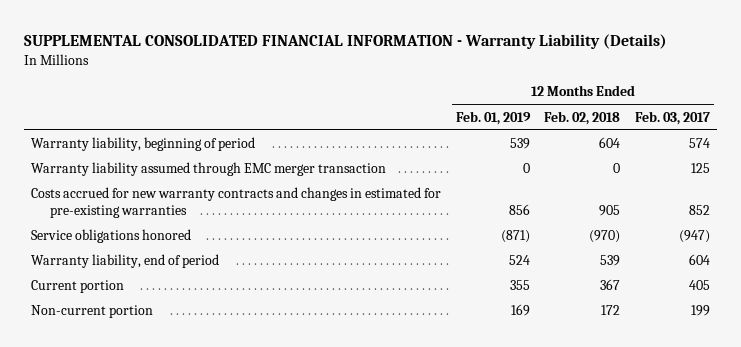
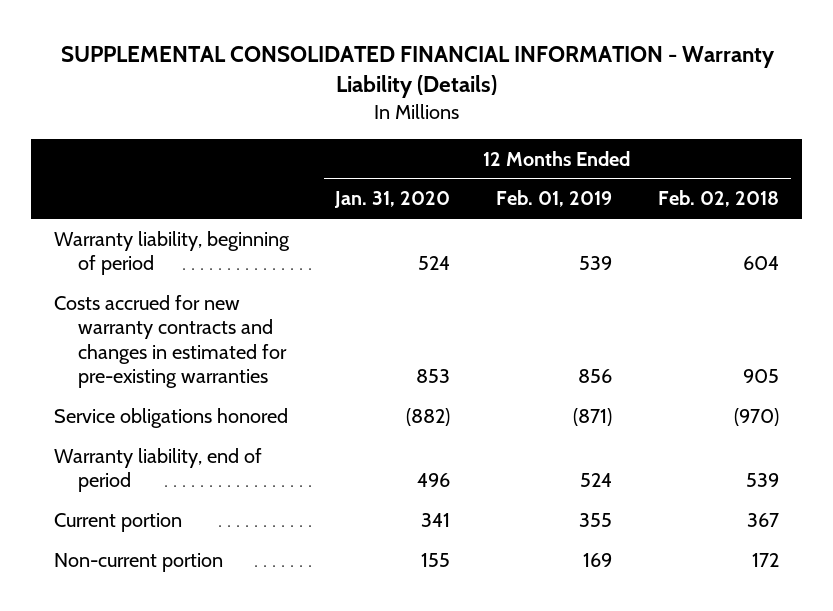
[635,110,711,125] Feb. 03, 2017 -> none
none -> [334,191,451,209] Jan. 31, 2020
[31,162,387,177] Warranty liability assumed through EMC merger transaction -> none

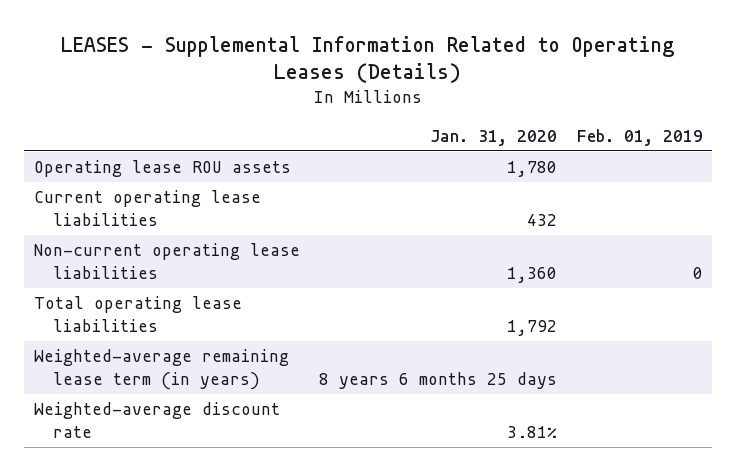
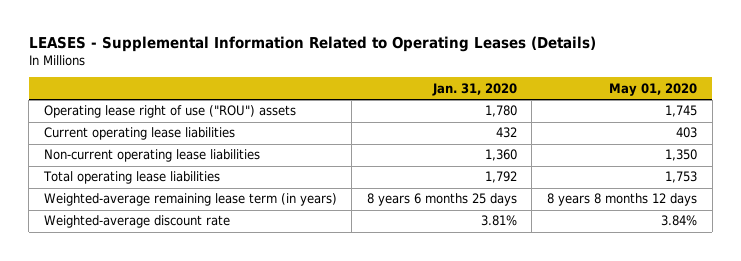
[576,128,703,146] Feb. 01, 2019 -> none
none -> [609,82,698,96] May 01, 2020
[33,160,291,178] Operating lease ROU assets -> [43,105,296,119] Operating lease right of use ("ROU") assets

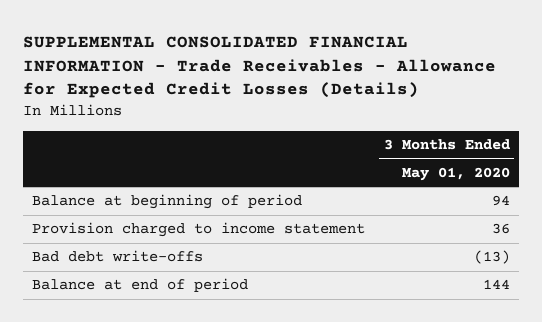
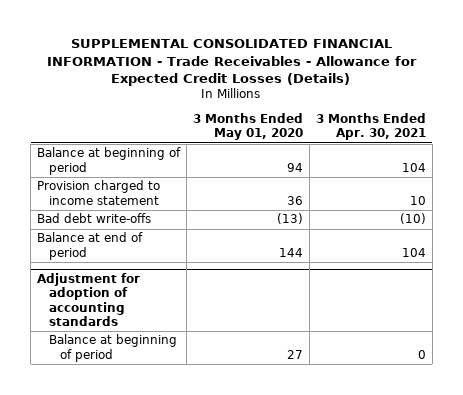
none -> [315,113,426,141] 3 Months Ended Apr. 30, 2021
none -> [37,272,141,326] Adjustment for adoption of accounting standards
none -> [48,334,177,362] Balance at beginning of period

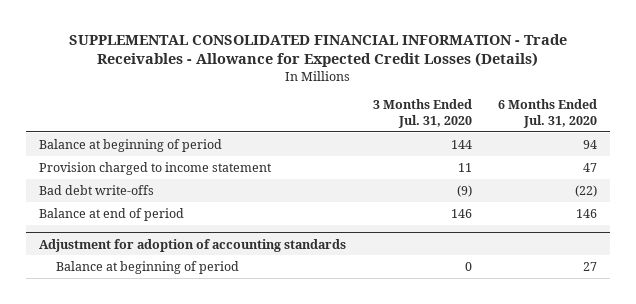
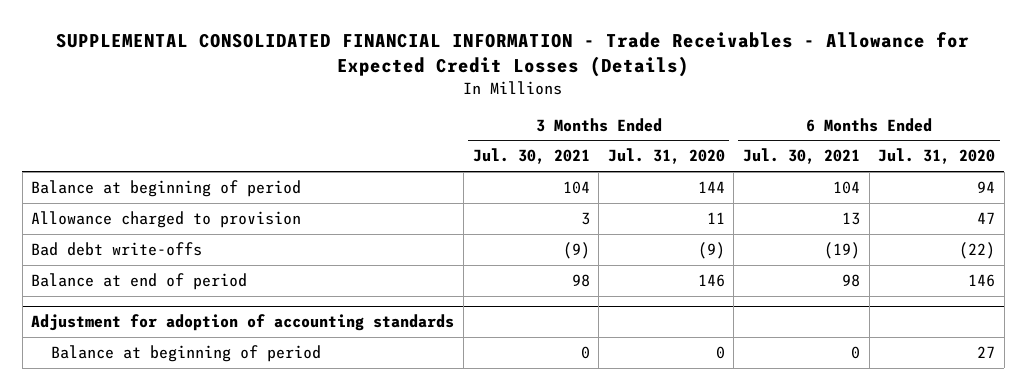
none -> [472,148,590,165] Jul. 30, 2021
none -> [742,148,860,165] Jul. 30, 2021
[39,161,273,175] Provision charged to income statement -> [31,210,302,228] Allowance charged to provision

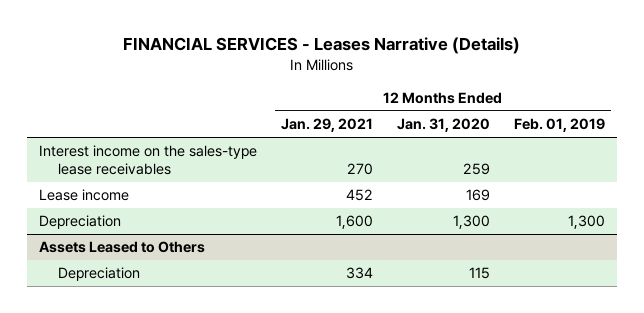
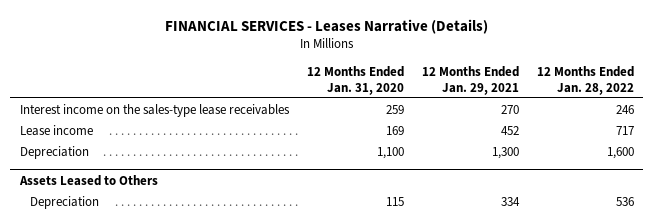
[513,118,605,133] Feb. 01, 2019 -> none
none -> [537,66,635,95] 12 Months Ended Jan. 28, 2022
[335,215,373,230] 1,600 -> [491,146,519,159] 1,300
[452,215,490,230] 1,300 -> [376,146,404,159] 1,100

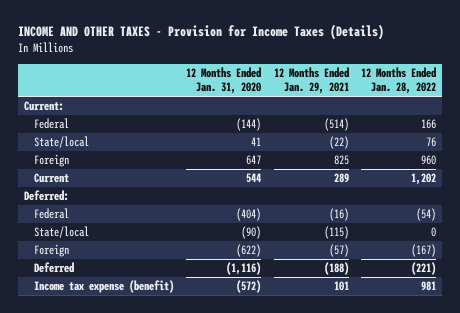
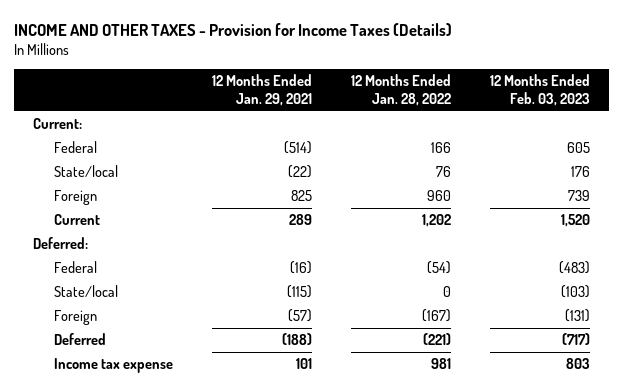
[186,67,262,95] 12 Months Ended Jan. 31, 2020 -> none
none -> [489,74,590,107] 12 Months Ended Feb. 03, 2023
[33,280,174,294] Income tax expense (benefit) -> [53,358,173,374] Income tax expense

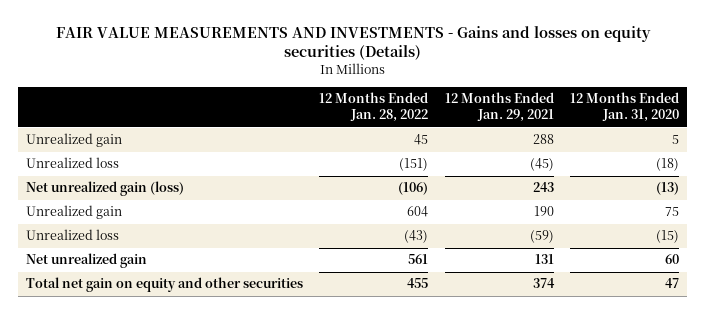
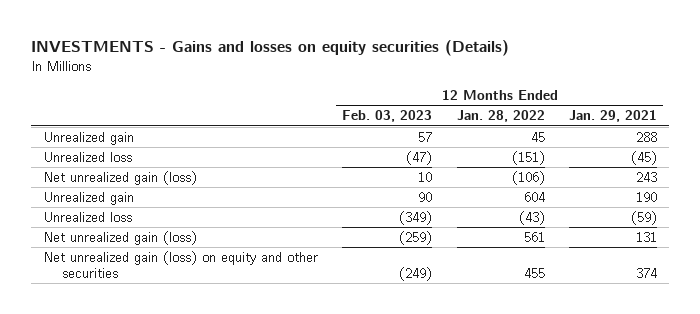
[55,25,651,61] FAIR VALUE MEASUREMENTS AND INVESTMENTS - Gains and losses on equity securities (Details) -> [30,40,509,57] INVESTMENTS - Gains and losses on equity securities (Details)
[569,92,679,123] 12 Months Ended Jan. 31, 2020 -> none
none -> [342,110,433,123] Feb. 03, 2023
[26,253,148,269] Net unrealized gain -> [42,230,197,245] Net unrealized gain (loss)
[26,277,304,293] Total net gain on equity and other securities -> [42,250,318,279] Net unrealized gain (loss) on equity and other securities

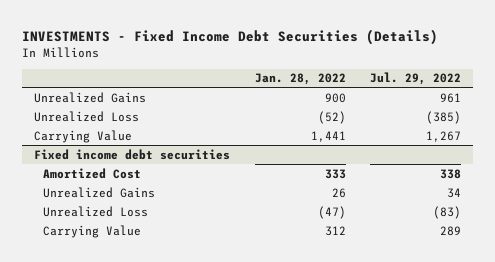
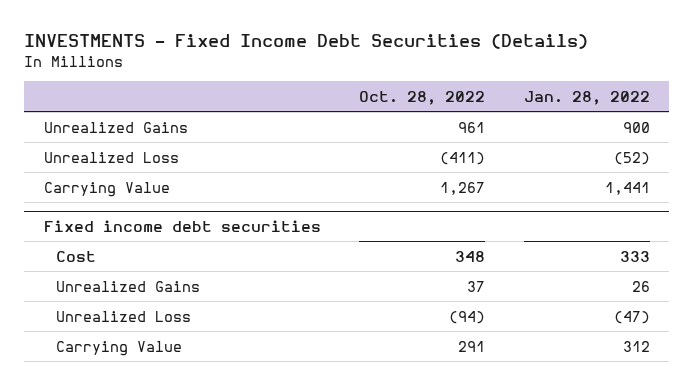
[369,72,461,86] Jul. 29, 2022 -> none
none -> [359,90,486,105] Oct. 28, 2022
[43,167,142,179] Amortized Cost -> [55,250,96,262] Cost

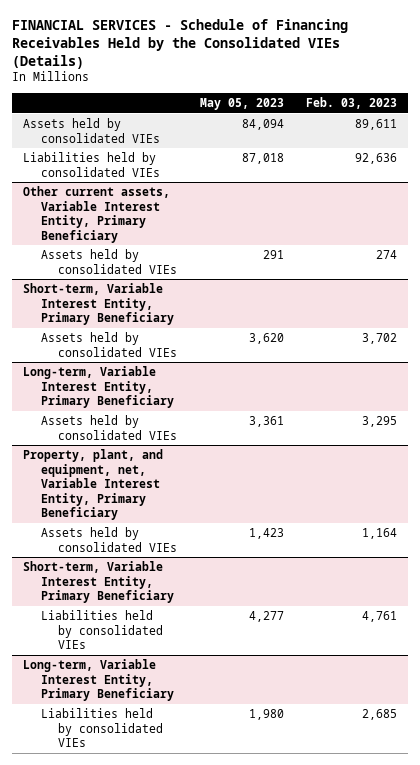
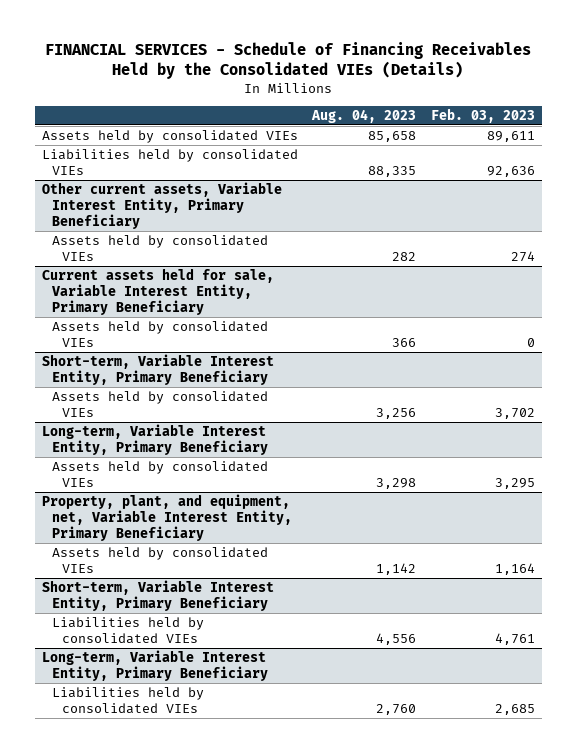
[199,98,284,111] May 05, 2023 -> none
none -> [311,108,417,123] Aug. 04, 2023
none -> [42,268,275,316] Current assets held for sale, Variable Interest Entity, Primary Beneficiary
none -> [52,321,269,348] Assets held by consolidated VIEs

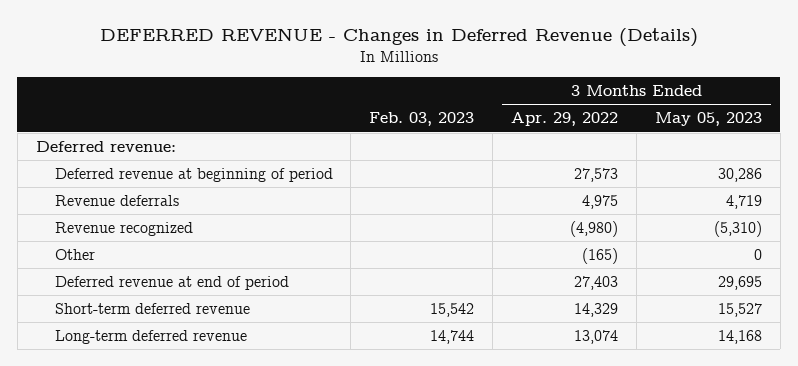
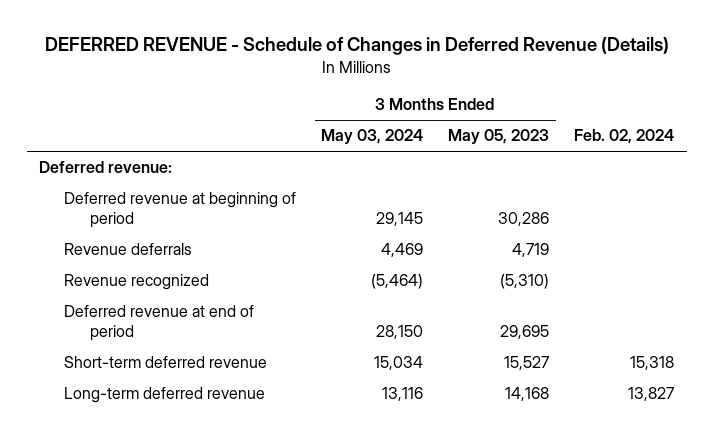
[99,28,698,48] DEFERRED REVENUE - Changes in Deferred Revenue (Details) -> [44,37,669,56] DEFERRED REVENUE - Schedule of Changes in Deferred Revenue (Details)
[369,112,475,127] Feb. 03, 2023 -> none
[511,112,619,127] Apr. 29, 2022 -> none
none -> [321,129,424,145] May 03, 2024
none -> [574,129,675,145] Feb. 02, 2024
[54,248,95,260] Other -> none

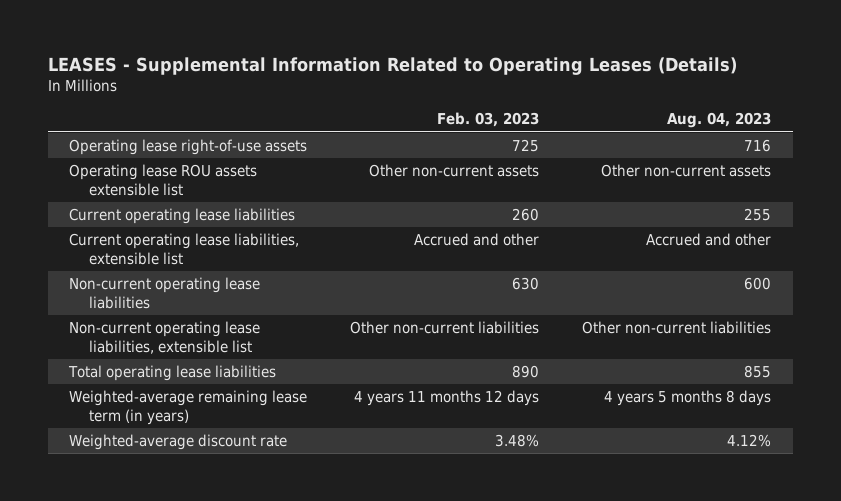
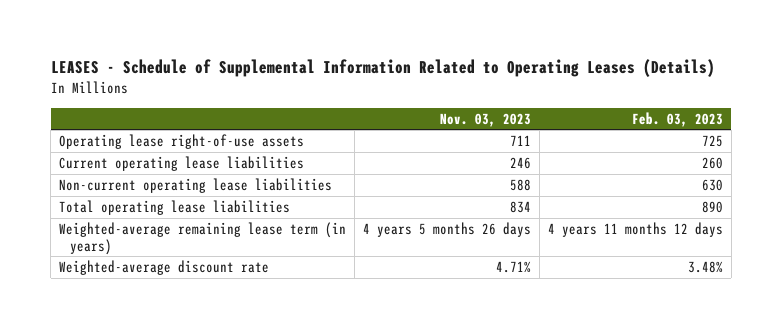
[47,57,737,76] LEASES - Supplemental Information Related to Operating Leases (Details) -> [50,59,715,78] LEASES - Schedule of Supplemental Information Related to Operating Leases (Details)
[667,112,772,129] Aug. 04, 2023 -> none
none -> [439,112,531,127] Nov. 03, 2023
[69,164,258,197] Operating lease ROU assets extensible list -> none
[69,233,300,266] Current operating lease liabilities, extensible list -> none
[69,321,261,355] Non-current operating lease liabilities, extensible list -> none

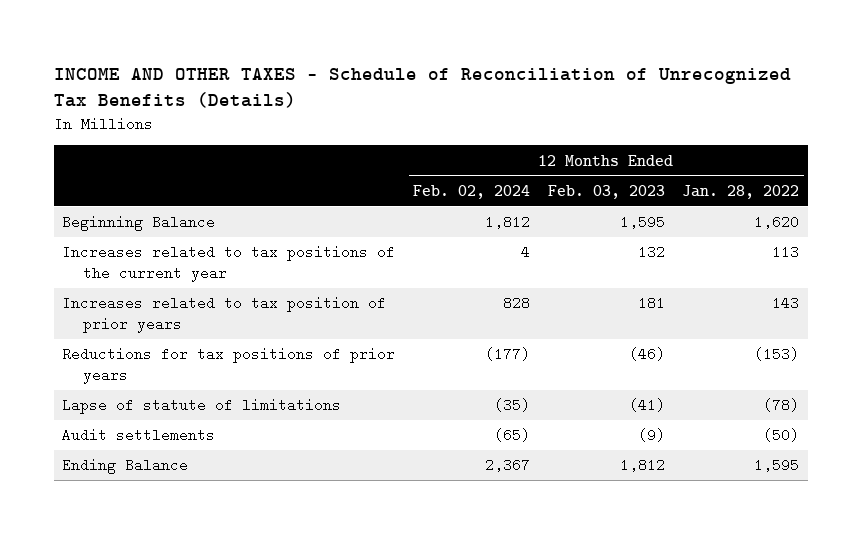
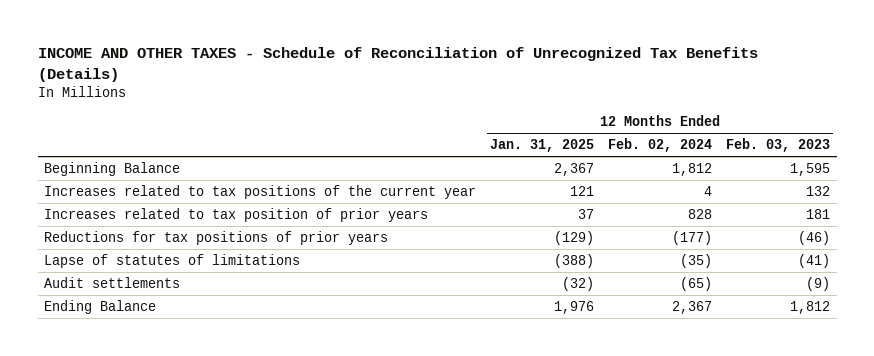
[682,184,800,199] Jan. 28, 2022 -> none
none -> [490,139,595,153] Jan. 31, 2025
[62,398,342,415] Lapse of statute of limitations -> [44,253,301,268] Lapse of statutes of limitations

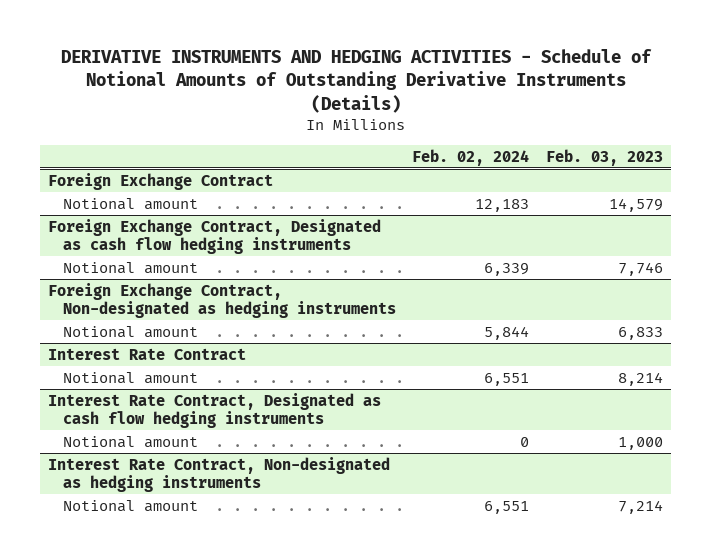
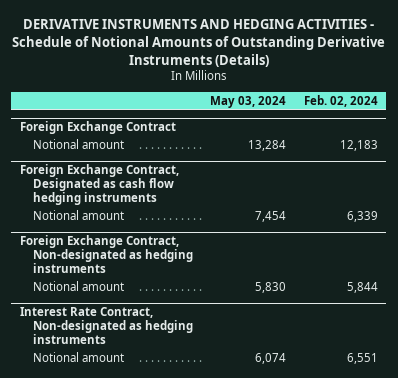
[545,148,663,166] Feb. 03, 2023 -> none
none -> [210,95,287,108] May 03, 2024
[48,347,247,360] Interest Rate Contract -> none
[62,371,198,384] Notional amount -> none
[48,392,382,429] Interest Rate Contract, Designated as cash flow hedging instruments -> none
[62,435,198,448] Notional amount -> none

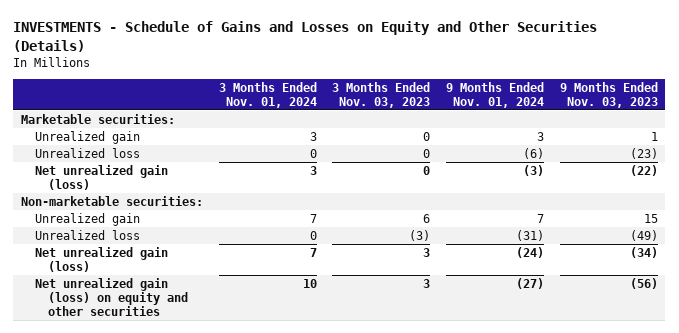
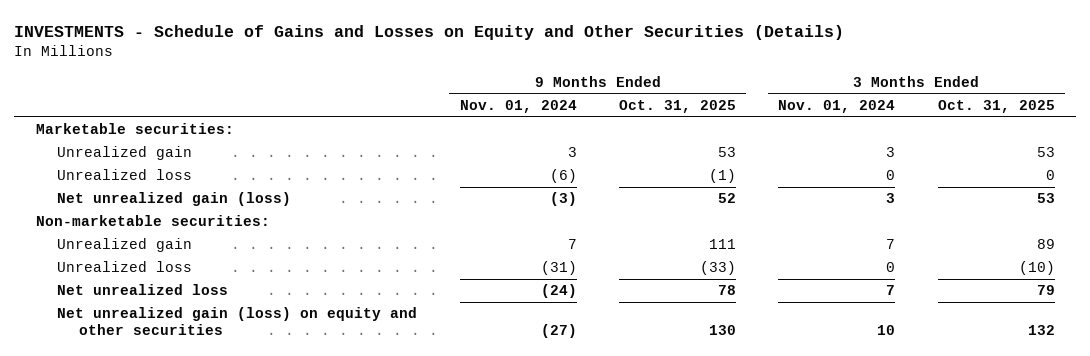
[332,81,431,108] 3 Months Ended Nov. 03, 2023 -> none
[559,81,658,108] 9 Months Ended Nov. 03, 2023 -> none
none -> [618,99,736,113] Oct. 31, 2025
none -> [937,99,1055,113] Oct. 31, 2025
[34,246,168,272] Net unrealized gain (loss) -> [57,284,229,296] Net unrealized loss

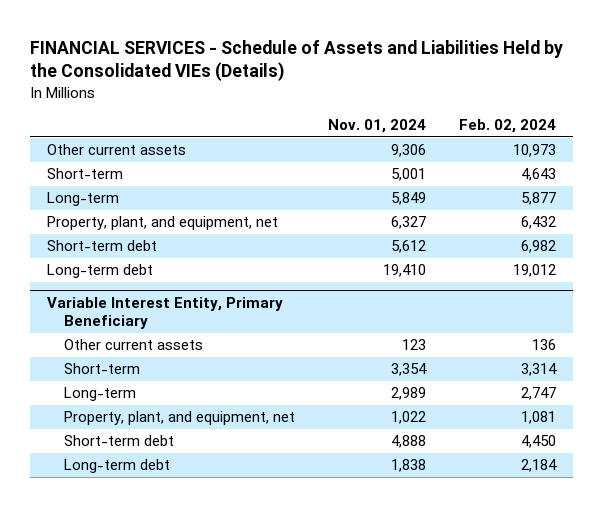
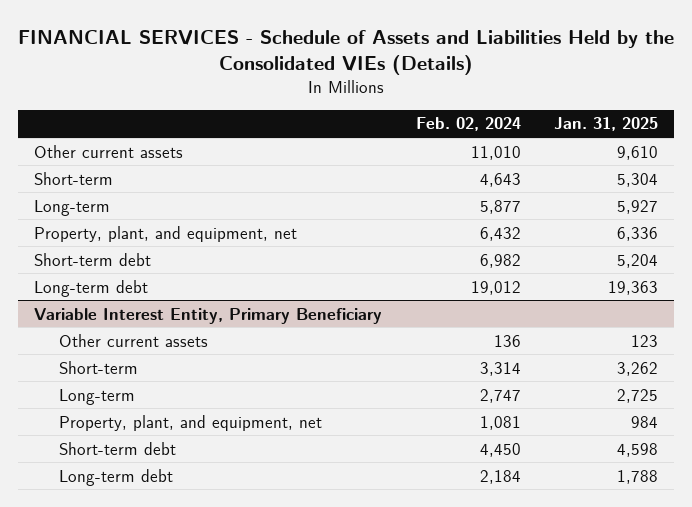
[328,119,427,134] Nov. 01, 2024 -> none
none -> [553,117,658,132] Jan. 31, 2025
[513,144,557,158] 10,973 -> [470,145,521,160] 11,010

